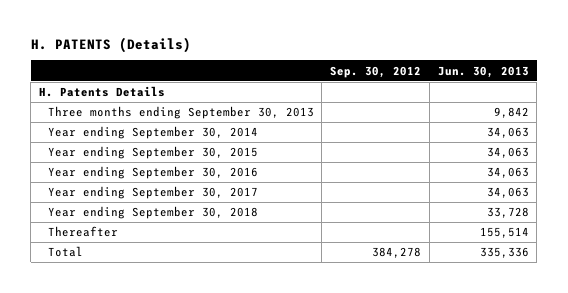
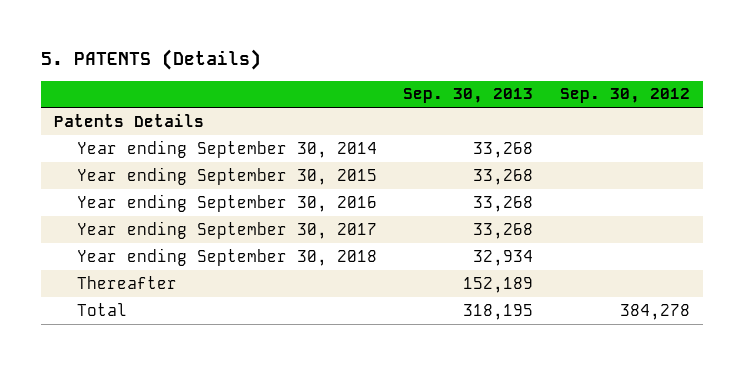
[30,36,191,53] H. PATENTS (Details) -> [40,48,261,70] 5. PATENTS (Details)
[437,65,529,78] Jun. 30, 2013 -> none
none -> [403,88,534,104] Sep. 30, 2013
[47,106,314,120] Three months ending September 30, 2013 -> none
[38,86,165,98] H. Patents Details -> [53,113,204,127] Patents Details

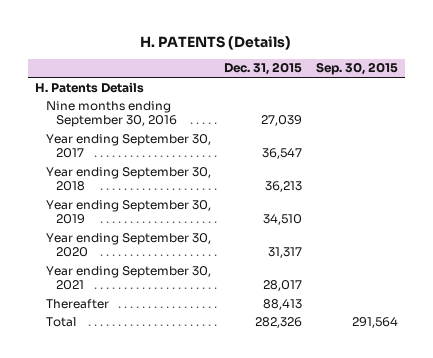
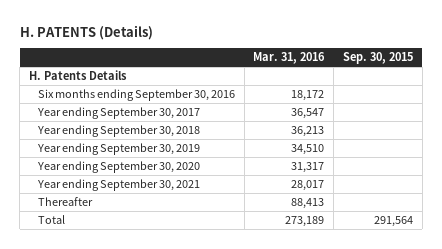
[224,62,303,76] Dec. 31, 2015 -> none
none -> [253,52,326,65] Mar. 31, 2016
[45,100,178,128] Nine months ending September 30, 2016 -> [37,88,235,101] Six months ending September 30, 2016

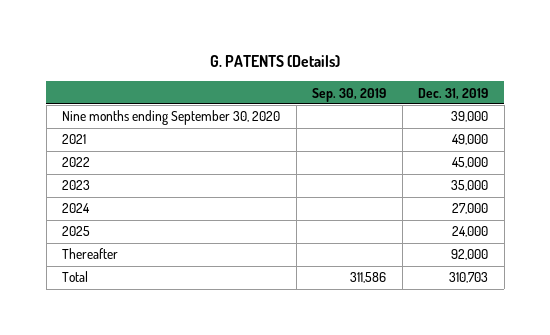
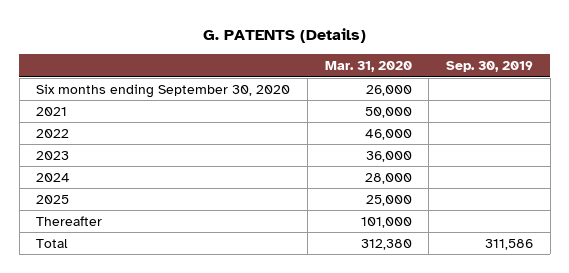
[418,87,489,100] Dec. 31, 2019 -> none
none -> [324,60,412,72] Mar. 31, 2020
[62,110,281,126] Nine months ending September 30, 2020 -> [36,83,291,98] Six months ending September 30, 2020

